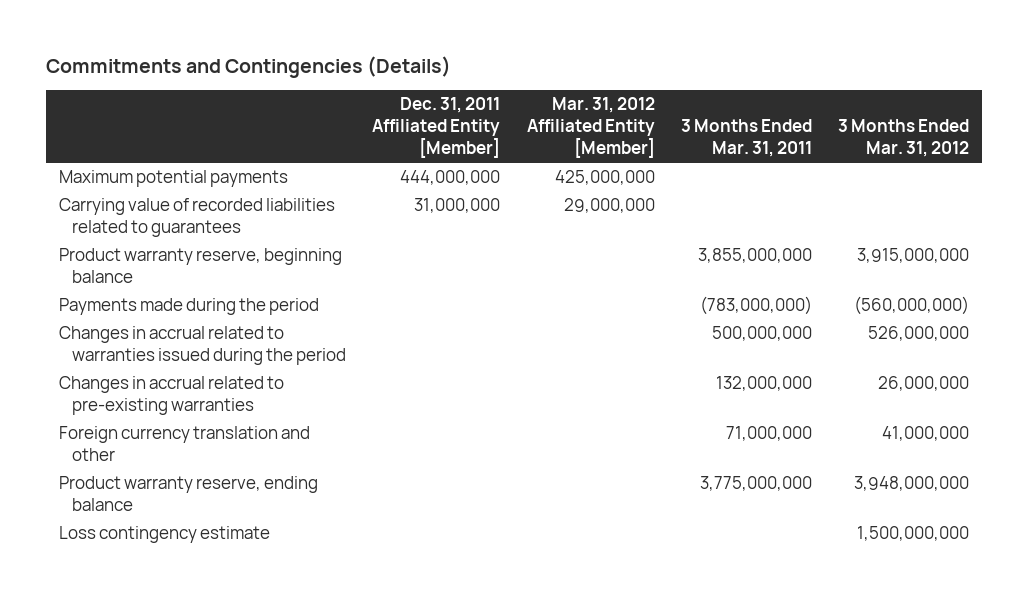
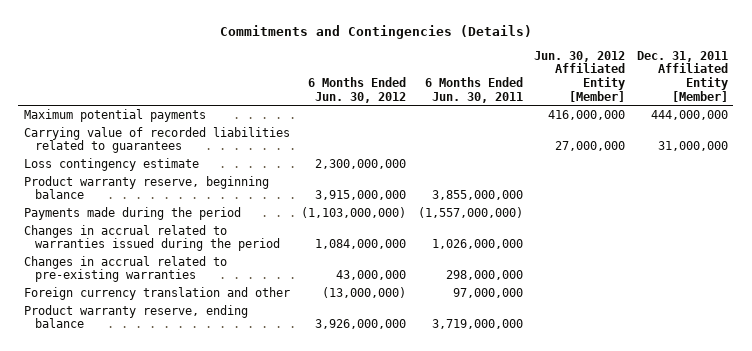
[526,97,655,159] Mar. 31, 2012 Affiliated Entity [Member] -> none
[680,119,812,158] 3 Months Ended Mar. 31, 2011 -> none
[837,119,969,158] 3 Months Ended Mar. 31, 2012 -> none
none -> [308,77,407,103] 6 Months Ended Jun. 30, 2012
none -> [424,77,523,103] 6 Months Ended Jun. 30, 2011
none -> [534,50,626,102] Jun. 30, 2012 Affiliated Entity [Member]
[59,526,271,544] Loss contingency estimate -> [23,157,199,171] Loss contingency estimate

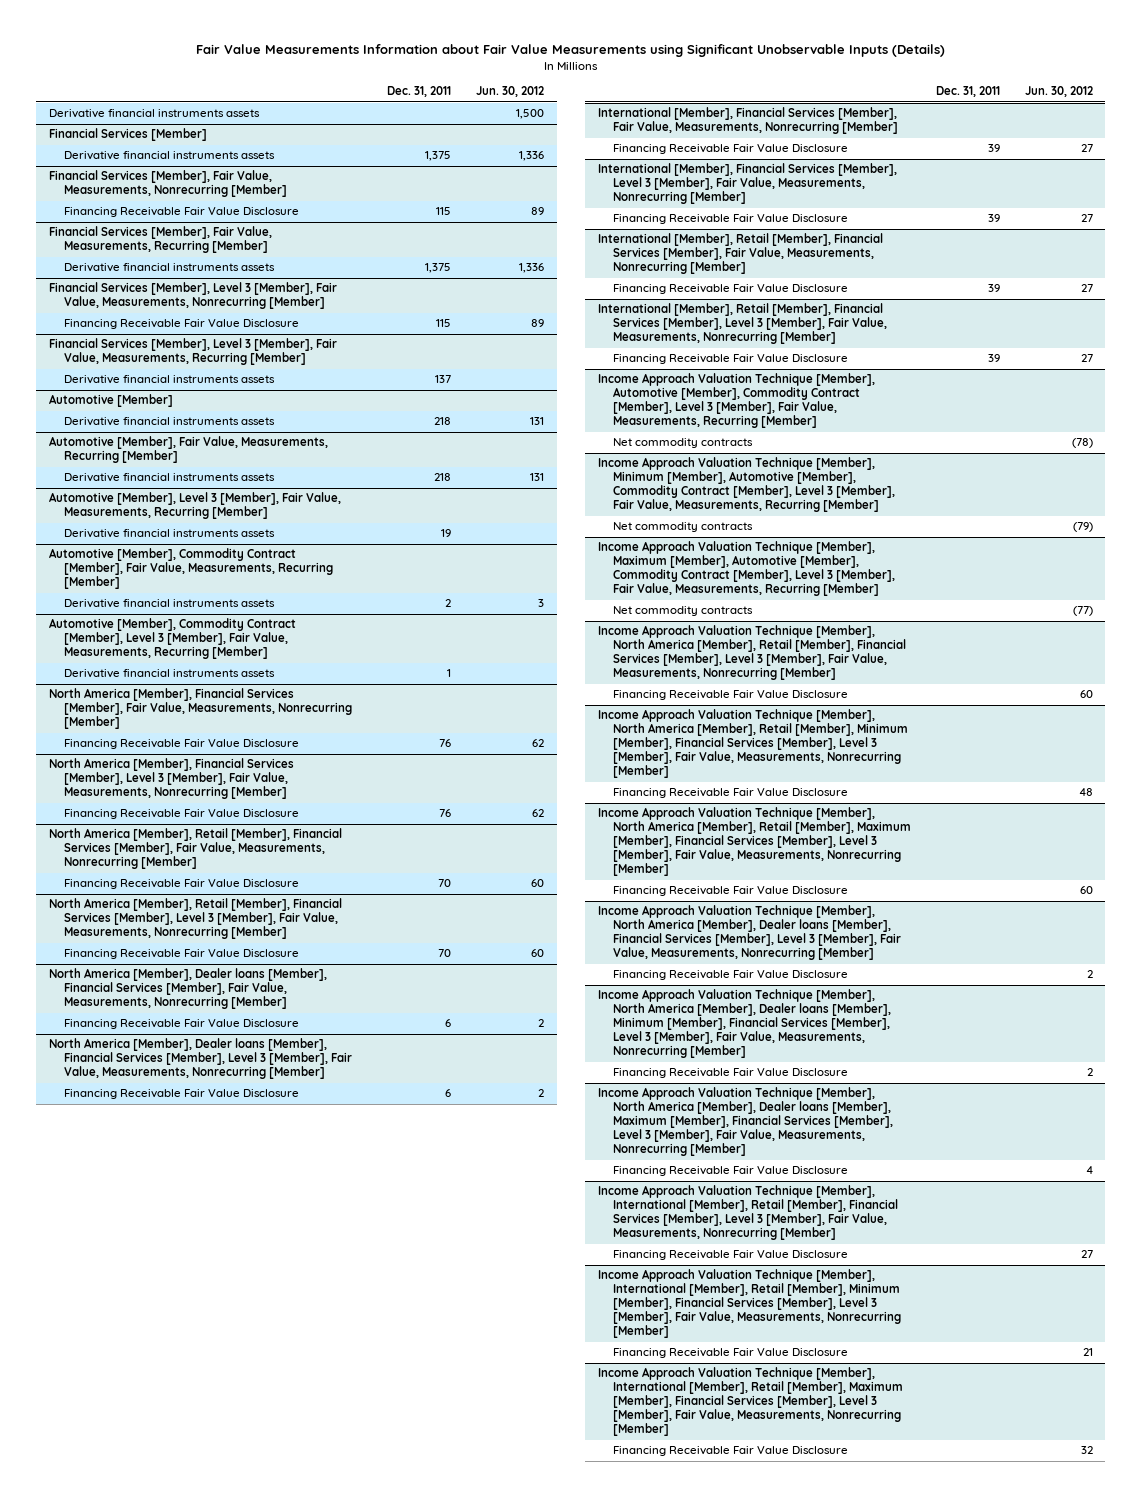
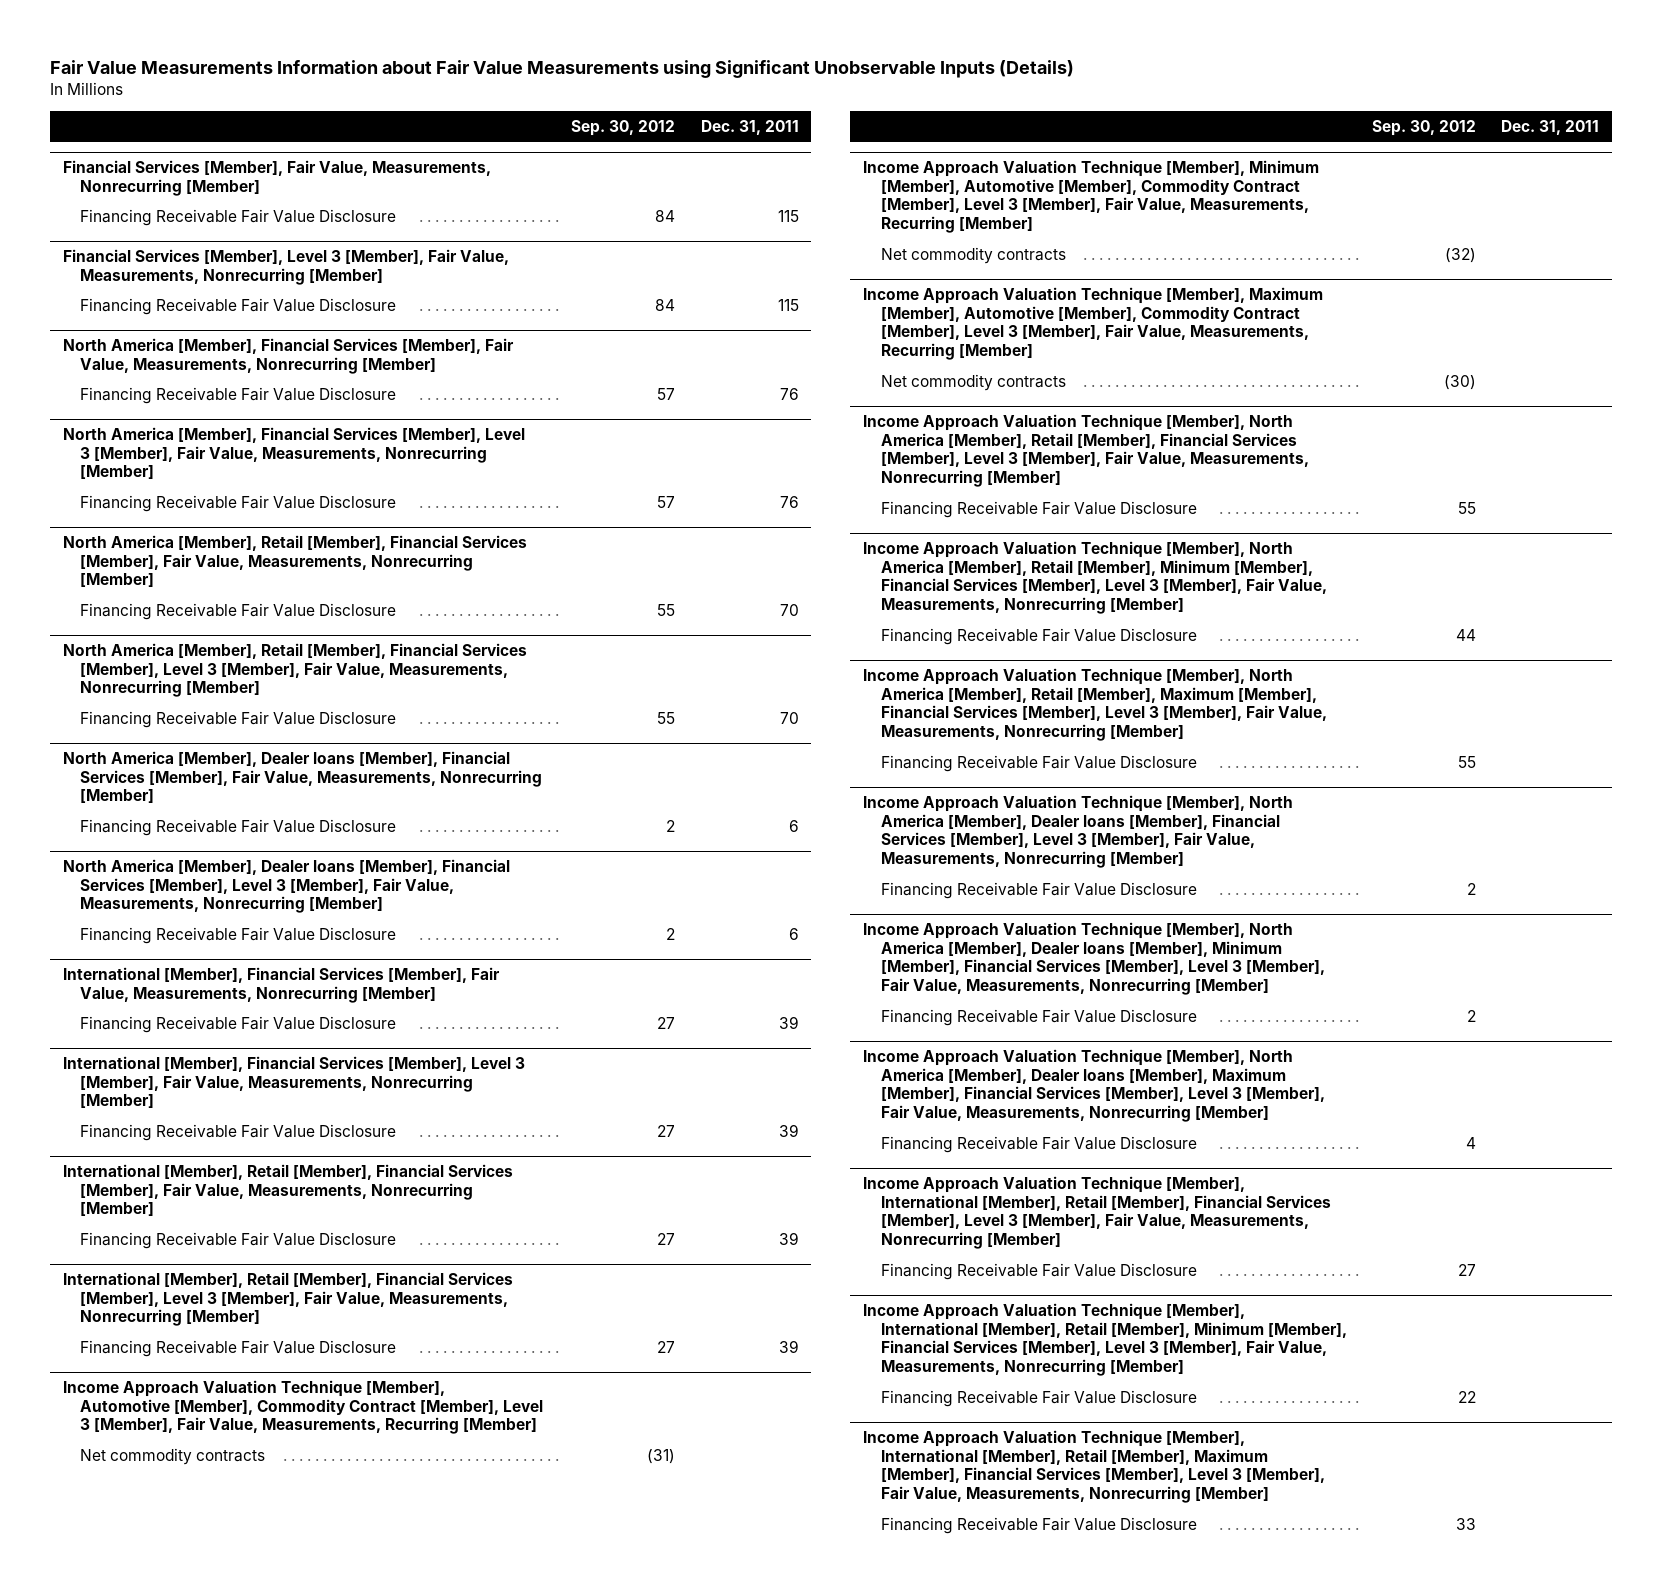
[476,86,545,98] Jun. 30, 2012 -> none
none -> [571,120,676,137] Sep. 30, 2012
[48,109,260,119] Derivative financial instruments assets -> none
[48,128,207,142] Financial Services [Member] -> none
[64,151,276,161] Derivative financial instruments assets -> none
[48,226,272,254] Financial Services [Member], Fair Value, Measurements, Recurring [Member] -> none
[64,263,276,273] Derivative financial instruments assets -> none
[48,338,337,366] Financial Services [Member], Level 3 [Member], Fair Value, Measurements, Recurring [Member] -> none
[64,375,276,385] Derivative financial instruments assets -> none
[48,394,173,408] Automotive [Member] -> none
[64,417,276,427] Derivative financial instruments assets -> none
[48,436,328,464] Automotive [Member], Fair Value, Measurements, Recurring [Member] -> none
[64,473,276,483] Derivative financial instruments assets -> none
[48,492,341,520] Automotive [Member], Level 3 [Member], Fair Value, Measurements, Recurring [Member] -> none
[64,529,276,539] Derivative financial instruments assets -> none
[48,548,334,590] Automotive [Member], Commodity Contract [Member], Fair Value, Measurements, Recurring [Member] -> none
[64,599,276,609] Derivative financial instruments assets -> none
[48,618,296,660] Automotive [Member], Commodity Contract [Member], Level 3 [Member], Fair Value, Measurements, Recurring [Member] -> none
[64,669,276,679] Derivative financial instruments assets -> none

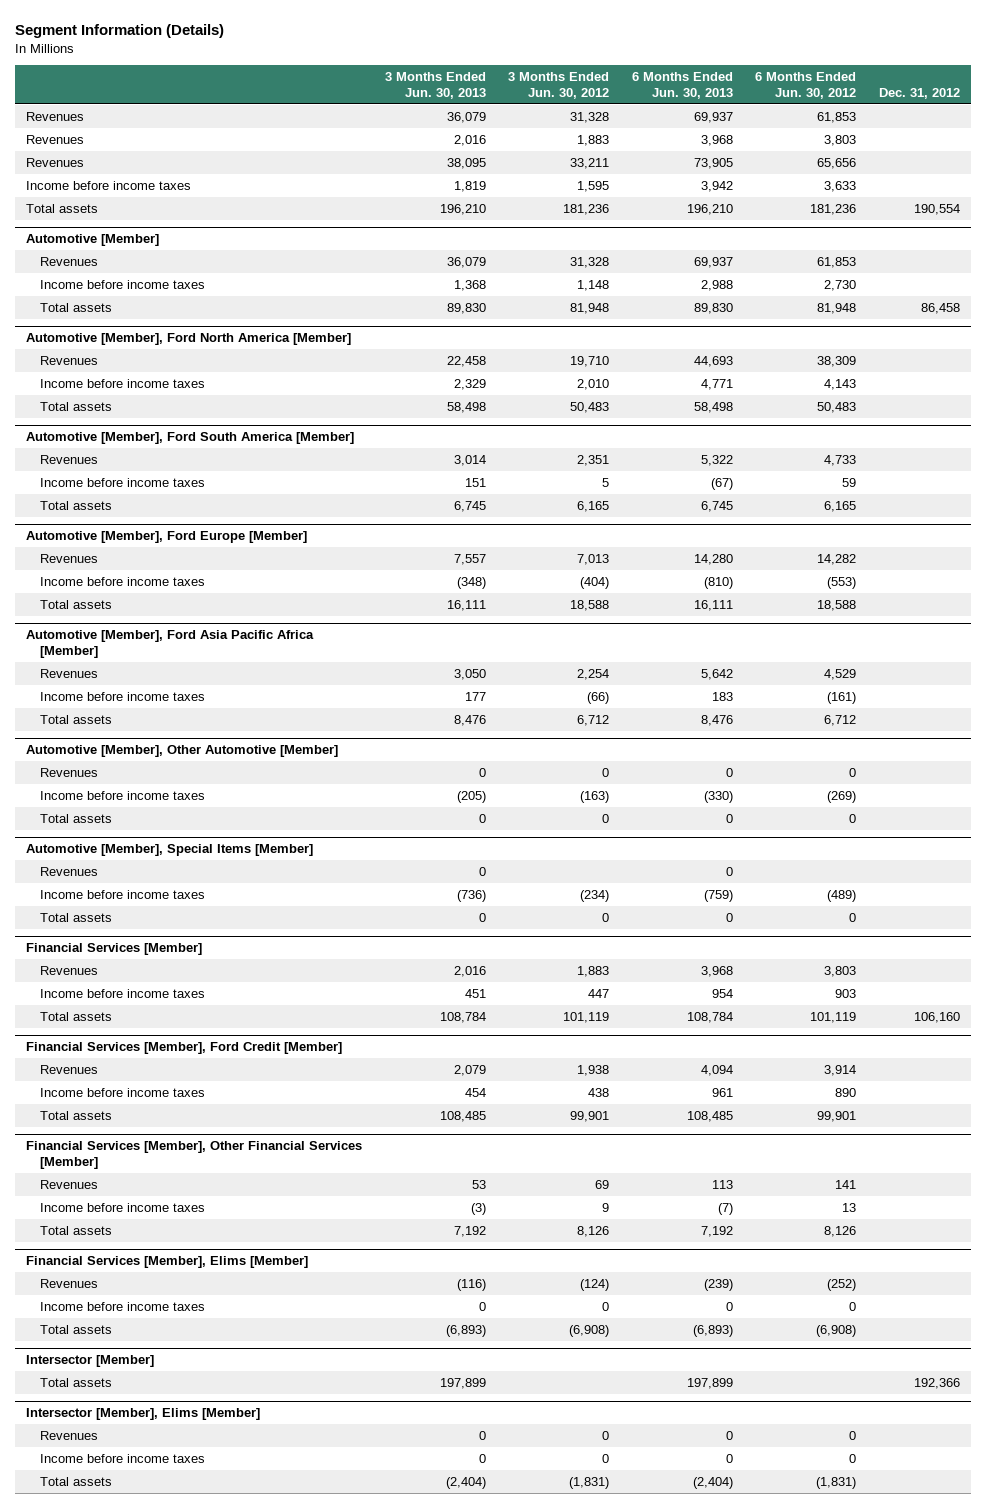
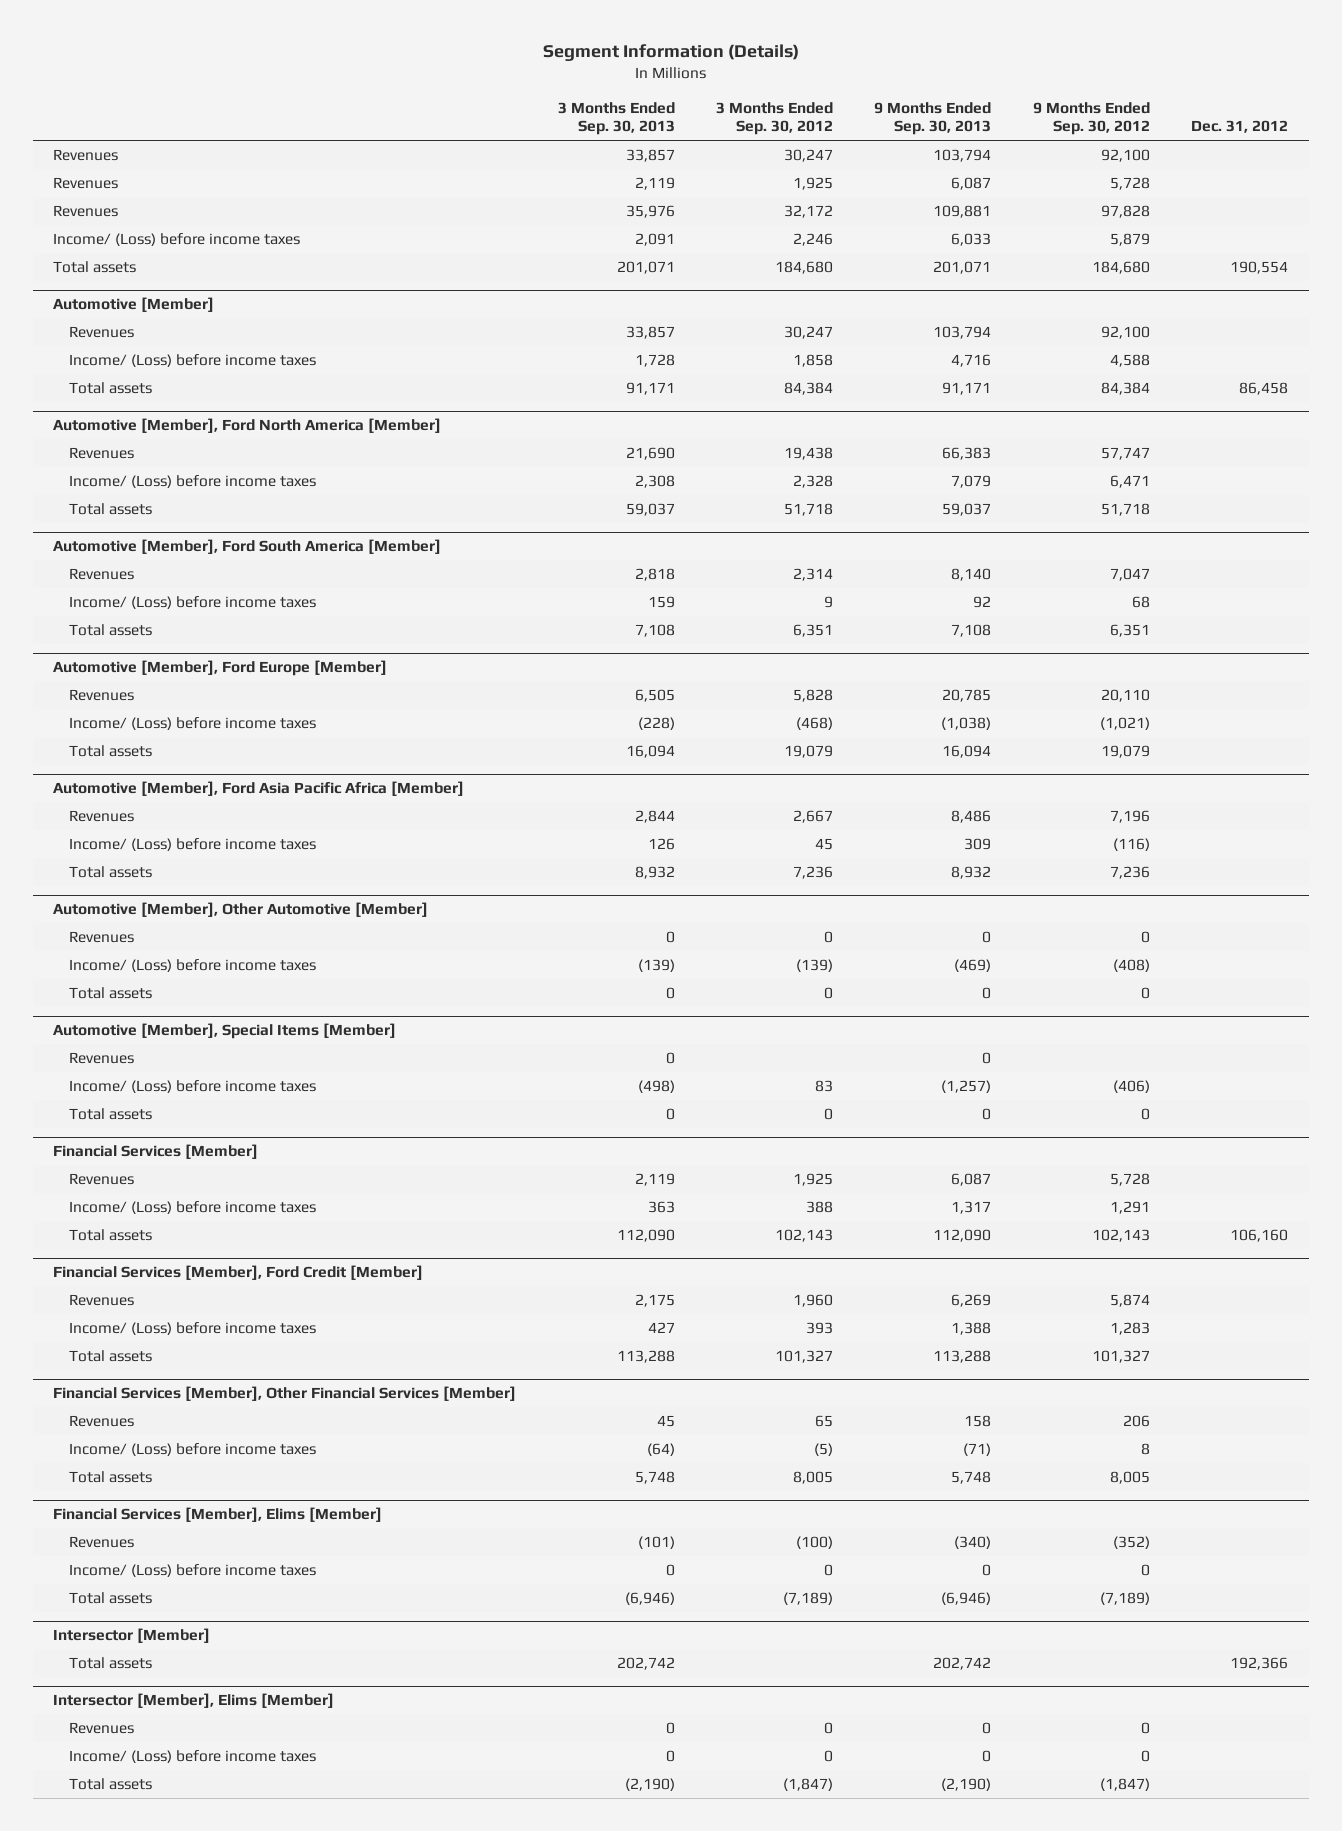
[384,72,486,99] 3 Months Ended Jun. 30, 2013 -> none
[508,72,610,99] 3 Months Ended Jun. 30, 2012 -> none
[631,72,733,99] 6 Months Ended Jun. 30, 2013 -> none
[755,72,857,99] 6 Months Ended Jun. 30, 2012 -> none
none -> [557,102,675,136] 3 Months Ended Sep. 30, 2013
none -> [716,102,834,136] 3 Months Ended Sep. 30, 2012
none -> [874,102,992,136] 9 Months Ended Sep. 30, 2013
none -> [1032,102,1150,136] 9 Months Ended Sep. 30, 2012
[26,180,192,190] Income before income taxes -> [53,233,301,247] Income/ (Loss) before income taxes
[39,279,205,289] Income before income taxes -> [69,354,317,368] Income/ (Loss) before income taxes
[39,378,205,388] Income before income taxes -> [69,475,317,489] Income/ (Loss) before income taxes
[39,477,205,487] Income before income taxes -> [69,596,317,610] Income/ (Loss) before income taxes
[39,576,205,586] Income before income taxes -> [69,717,317,731] Income/ (Loss) before income taxes
[39,691,205,701] Income before income taxes -> [69,838,317,852] Income/ (Loss) before income taxes
[39,790,205,800] Income before income taxes -> [69,959,317,973] Income/ (Loss) before income taxes
[39,889,205,899] Income before income taxes -> [69,1080,317,1094] Income/ (Loss) before income taxes
[39,988,205,998] Income before income taxes -> [69,1201,317,1215] Income/ (Loss) before income taxes
[39,1087,205,1097] Income before income taxes -> [69,1322,317,1336] Income/ (Loss) before income taxes
[39,1202,205,1212] Income before income taxes -> [69,1443,317,1457] Income/ (Loss) before income taxes
[39,1301,205,1311] Income before income taxes -> [69,1564,317,1578] Income/ (Loss) before income taxes
[39,1453,205,1463] Income before income taxes -> [69,1750,317,1764] Income/ (Loss) before income taxes

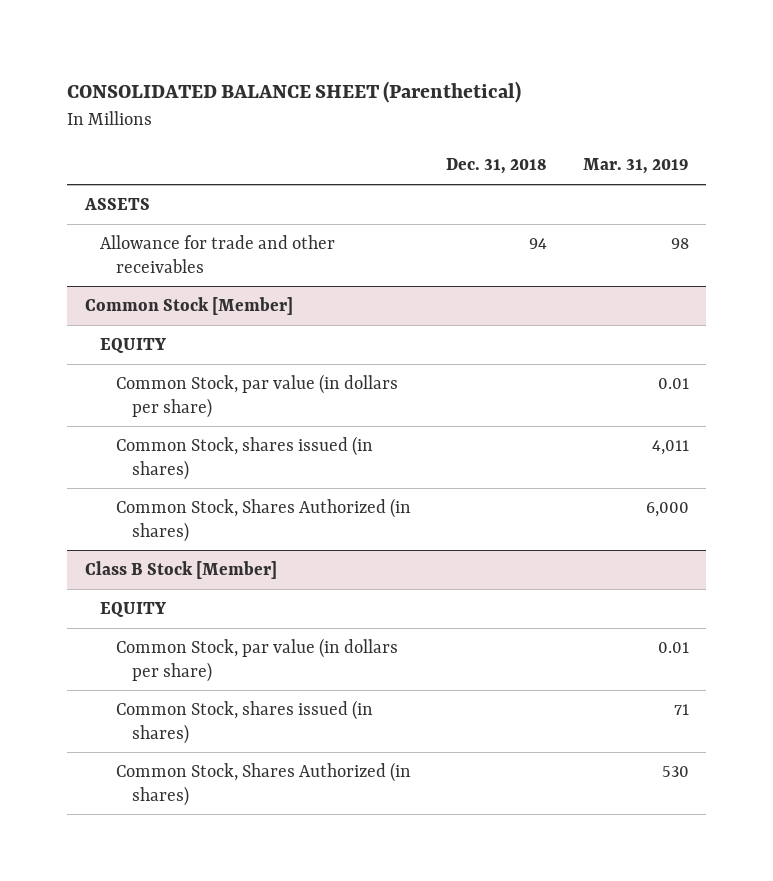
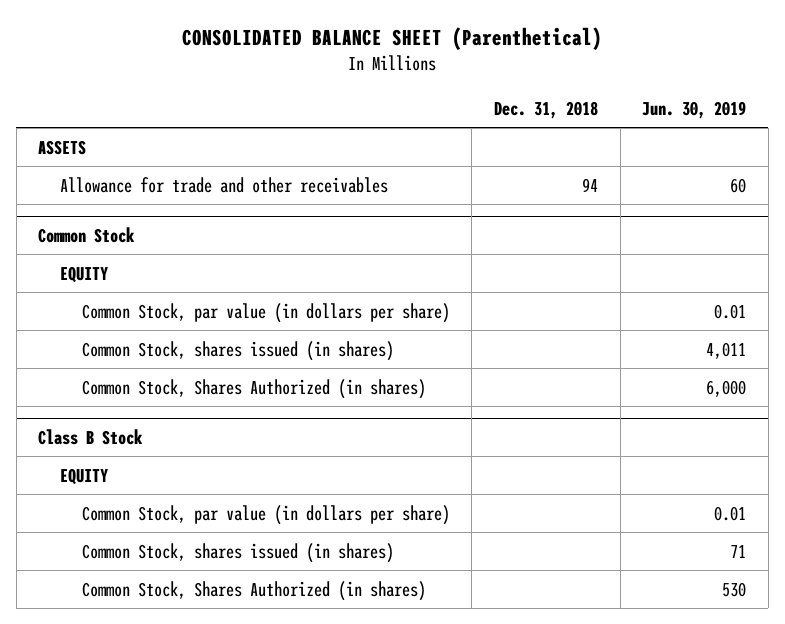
[582,158,689,175] Mar. 31, 2019 -> none
none -> [642,100,747,119] Jun. 30, 2019
[84,297,293,316] Common Stock [Member] -> [38,226,136,243] Common Stock
[84,561,277,580] Class B Stock [Member] -> [38,428,144,445] Class B Stock

